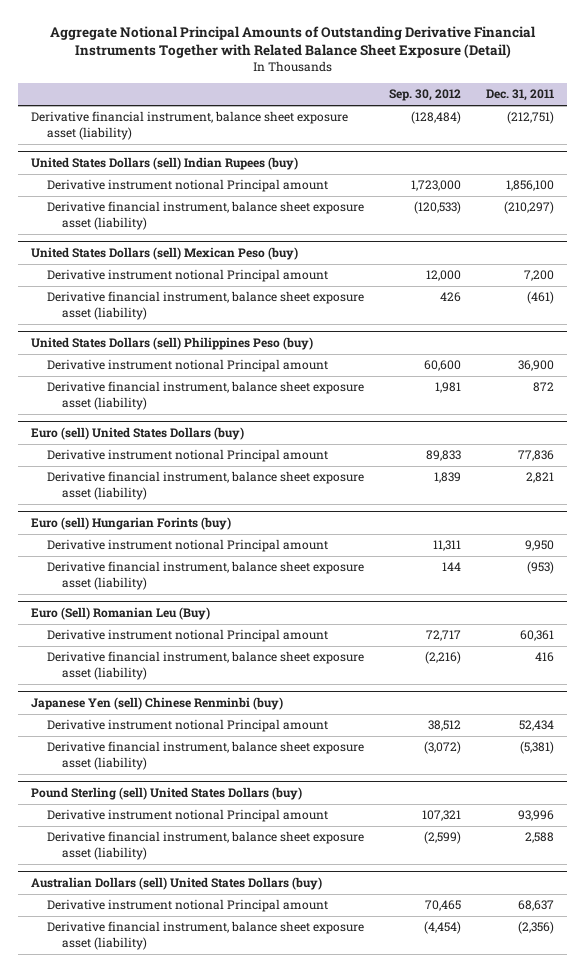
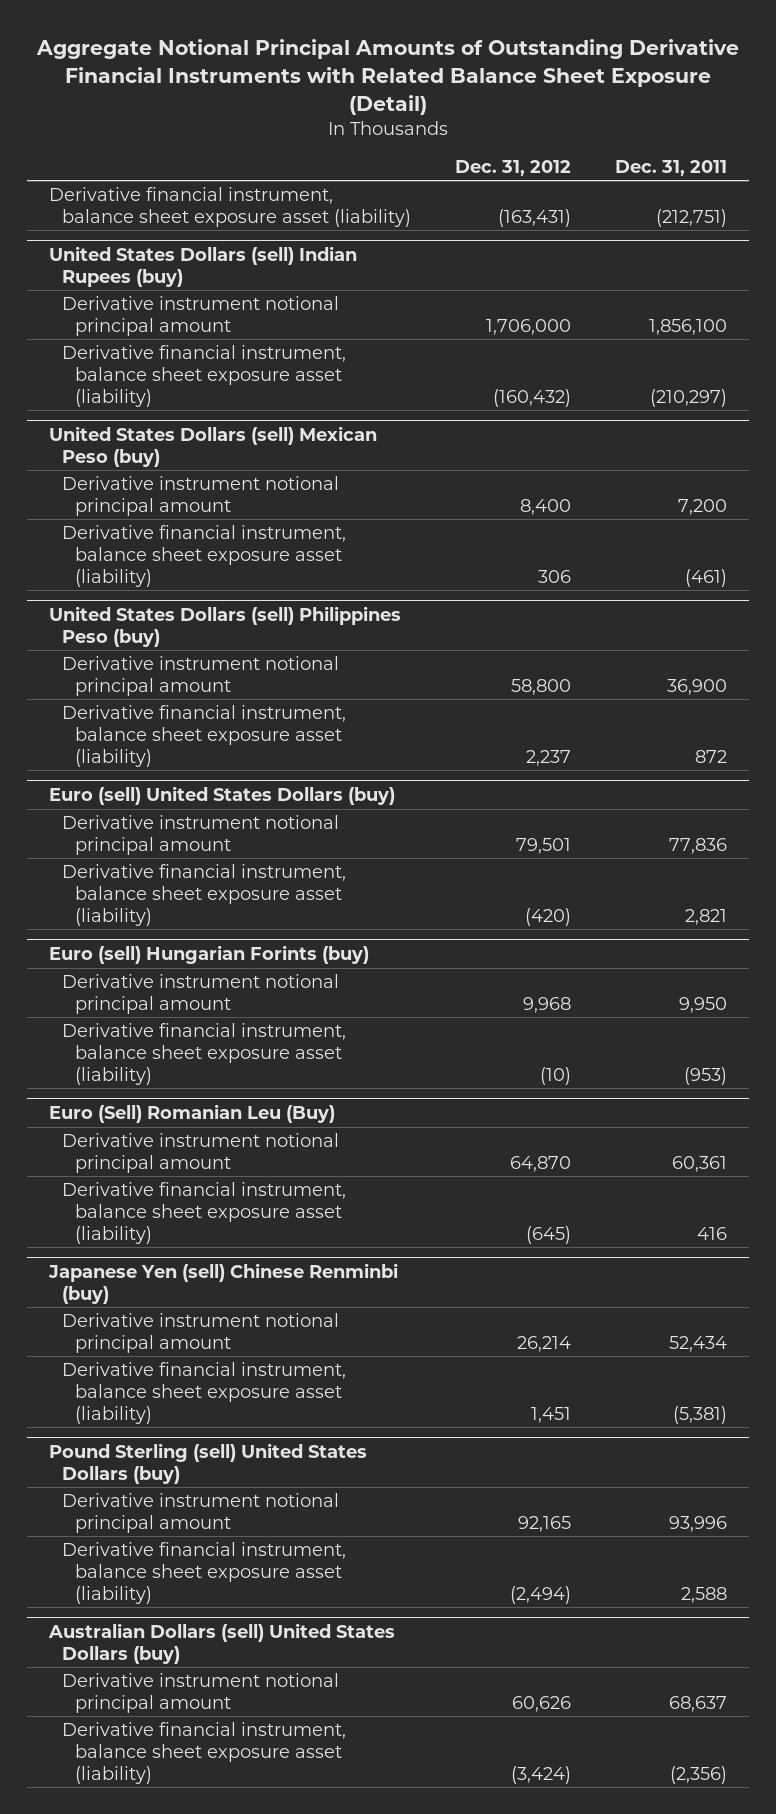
[49,25,536,59] Aggregate Notional Principal Amounts of Outstanding Derivative Financial Instruments Together with Related Balance Sheet Exposure (Detail) -> [36,39,740,115] Aggregate Notional Principal Amounts of Outstanding Derivative Financial Instruments with Related Balance Sheet Exposure (Detail)
[389,89,462,102] Sep. 30, 2012 -> none
none -> [454,159,571,176] Dec. 31, 2012
[46,179,328,193] Derivative instrument notional Principal amount -> [61,296,339,336] Derivative instrument notional principal amount
[46,269,328,283] Derivative instrument notional Principal amount -> [61,476,339,516] Derivative instrument notional principal amount
[46,359,328,373] Derivative instrument notional Principal amount -> [61,656,339,696] Derivative instrument notional principal amount
[46,449,328,463] Derivative instrument notional Principal amount -> [61,815,339,855] Derivative instrument notional principal amount
[46,539,328,553] Derivative instrument notional Principal amount -> [61,974,339,1014] Derivative instrument notional principal amount
[46,629,328,643] Derivative instrument notional Principal amount -> [61,1133,339,1173] Derivative instrument notional principal amount
[46,719,328,733] Derivative instrument notional Principal amount -> [61,1313,339,1353] Derivative instrument notional principal amount
[46,809,328,823] Derivative instrument notional Principal amount -> [61,1493,339,1533] Derivative instrument notional principal amount
[46,899,328,913] Derivative instrument notional Principal amount -> [61,1673,339,1713] Derivative instrument notional principal amount

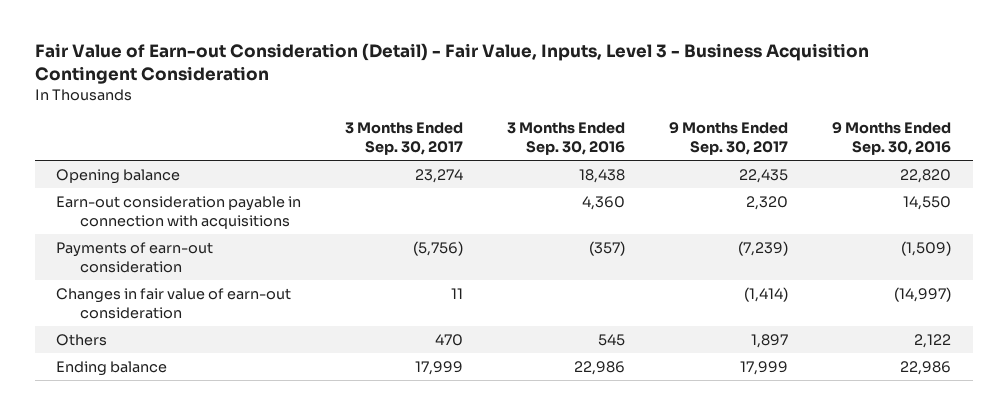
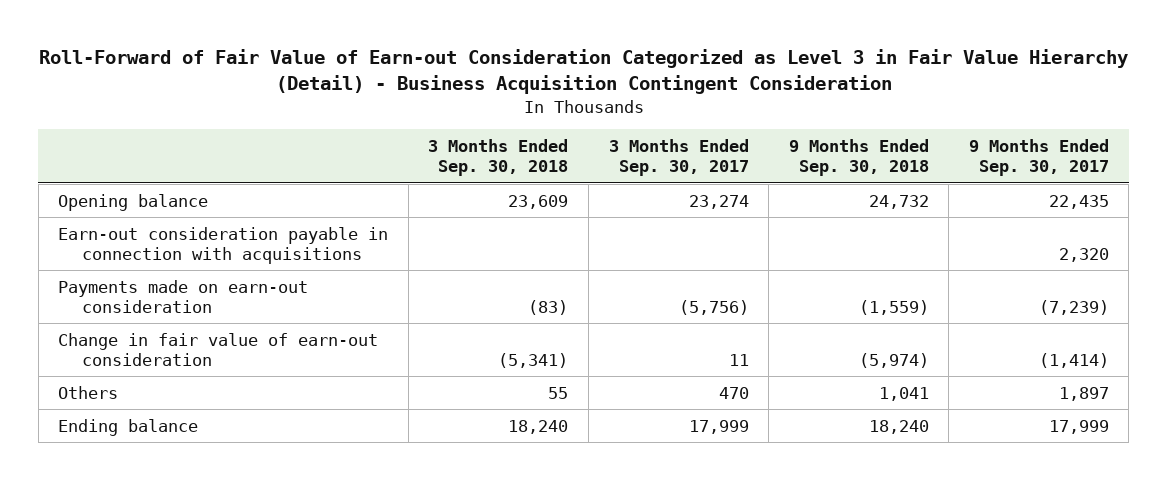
[34,43,869,84] Fair Value of Earn-out Consideration (Detail) - Fair Value, Inputs, Level 3 - Business Acquisition Contingent Consideration -> [38,49,1128,95] Roll-Forward of Fair Value of Earn-out Consideration Categorized as Level 3 in Fair Value Hierarchy (Detail) - Business Acquisition Contingent Consideration
[507,122,626,155] 3 Months Ended Sep. 30, 2016 -> none
[831,122,951,155] 9 Months Ended Sep. 30, 2016 -> none
none -> [428,138,569,177] 3 Months Ended Sep. 30, 2018
none -> [788,138,929,177] 9 Months Ended Sep. 30, 2018
[56,241,214,273] Payments of earn-out consideration -> [58,279,309,314] Payments made on earn-out consideration
[56,287,292,319] Changes in fair value of earn-out consideration -> [58,332,379,367] Change in fair value of earn-out consideration

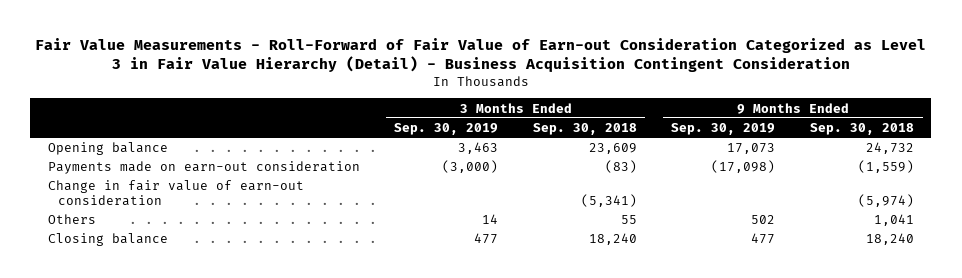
[38,49,1128,95] Roll-Forward of Fair Value of Earn-out Consideration Categorized as Level 3 in Fair Value Hierarchy (Detail) - Business Acquisition Contingent Consideration -> [34,37,926,73] Fair Value Measurements - Roll-Forward of Fair Value of Earn-out Consideration Categorized as Level 3 in Fair Value Hierarchy (Detail) - Business Acquisition Contingent Consideration
[608,138,749,177] 3 Months Ended Sep. 30, 2017 -> none
[968,138,1109,177] 9 Months Ended Sep. 30, 2017 -> none
none -> [394,122,499,135] Sep. 30, 2019
none -> [671,122,776,135] Sep. 30, 2019
[58,226,389,265] Earn-out consideration payable in connection with acquisitions -> none
[58,418,199,436] Ending balance -> [47,233,168,247] Closing balance

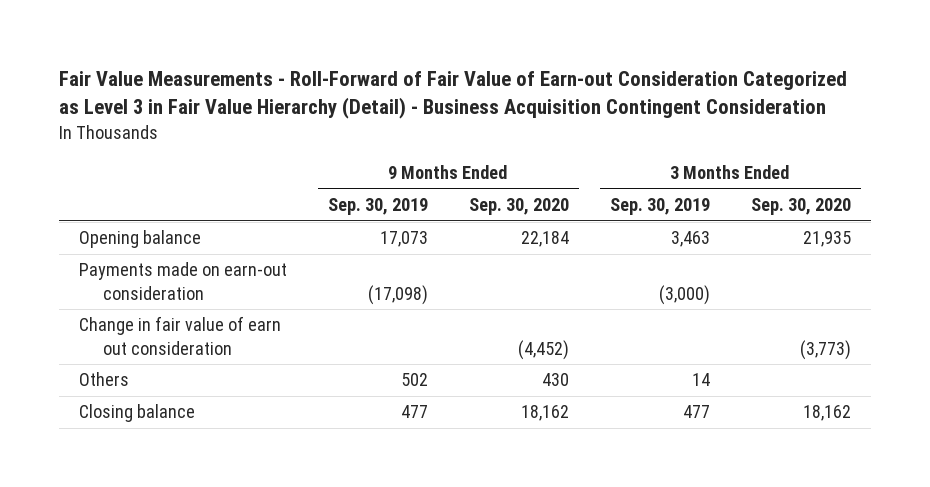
[532,122,637,135] Sep. 30, 2018 -> none
[810,122,915,135] Sep. 30, 2018 -> none
none -> [468,198,569,216] Sep. 30, 2020
none -> [750,198,851,216] Sep. 30, 2020
[47,180,304,206] Change in fair value of earn-out consideration -> [79,316,282,355] Change in fair value of earn out consideration

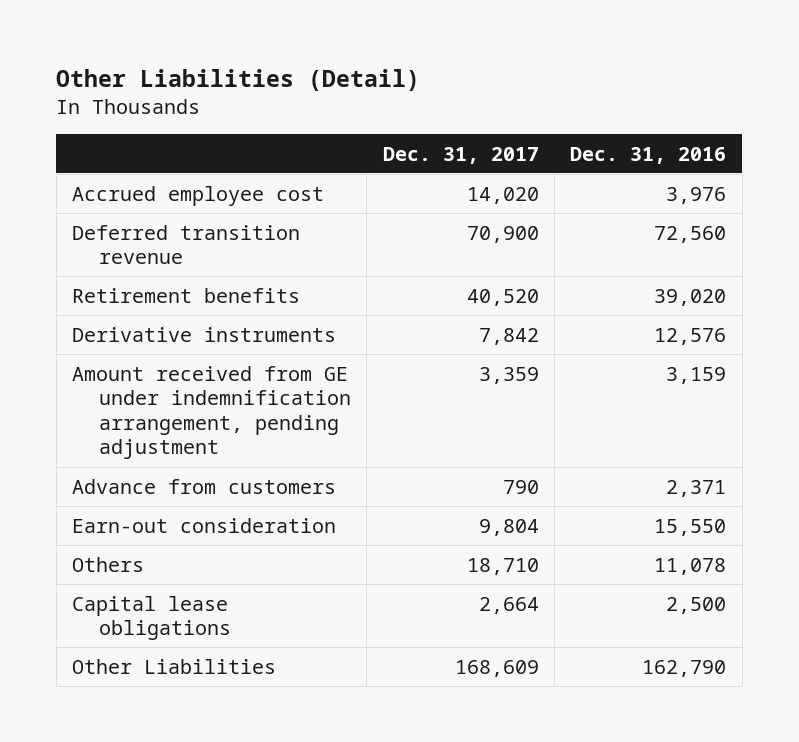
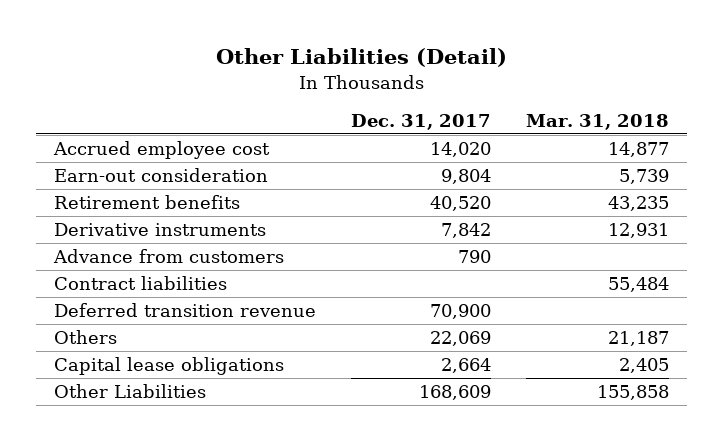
[570,146,727,164] Dec. 31, 2016 -> none
none -> [526,113,670,130] Mar. 31, 2018
[72,517,337,533] Earn-out consideration -> [53,168,268,183] Earn-out consideration
[72,365,352,460] Amount received from GE under indemnification arrangement, pending adjustment -> none
none -> [53,276,227,291] Contract liabilities
[72,224,301,265] Deferred transition revenue -> [53,303,316,318] Deferred transition revenue
[466,557,539,575] 18,710 -> [430,331,492,347] 22,069

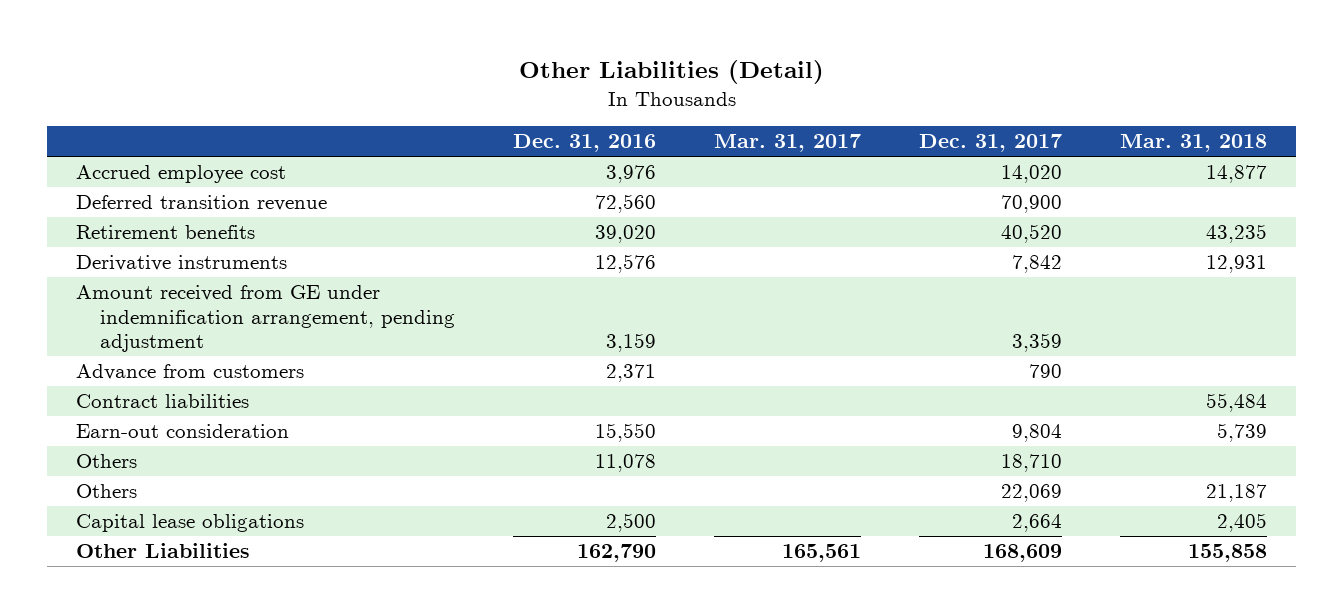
none -> [512,134,656,153] Dec. 31, 2016
none -> [714,134,862,153] Mar. 31, 2017
[53,303,316,318] Deferred transition revenue -> [75,194,327,211] Deferred transition revenue
none -> [75,284,455,353] Amount received from GE under indemnification arrangement, pending adjustment
[53,168,268,183] Earn-out consideration -> [75,423,289,438] Earn-out consideration
none -> [75,453,137,468] Others

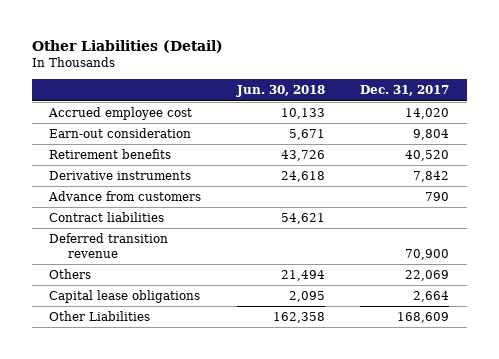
[512,134,656,153] Dec. 31, 2016 -> none
[714,134,862,153] Mar. 31, 2017 -> none
[1120,134,1268,153] Mar. 31, 2018 -> none
none -> [235,85,325,98] Jun. 30, 2018
[75,423,289,438] Earn-out consideration -> [49,128,192,139] Earn-out consideration
[75,284,455,353] Amount received from GE under indemnification arrangement, pending adjustment -> none
[75,453,137,468] Others -> none
[75,194,327,211] Deferred transition revenue -> [49,233,169,259] Deferred transition revenue

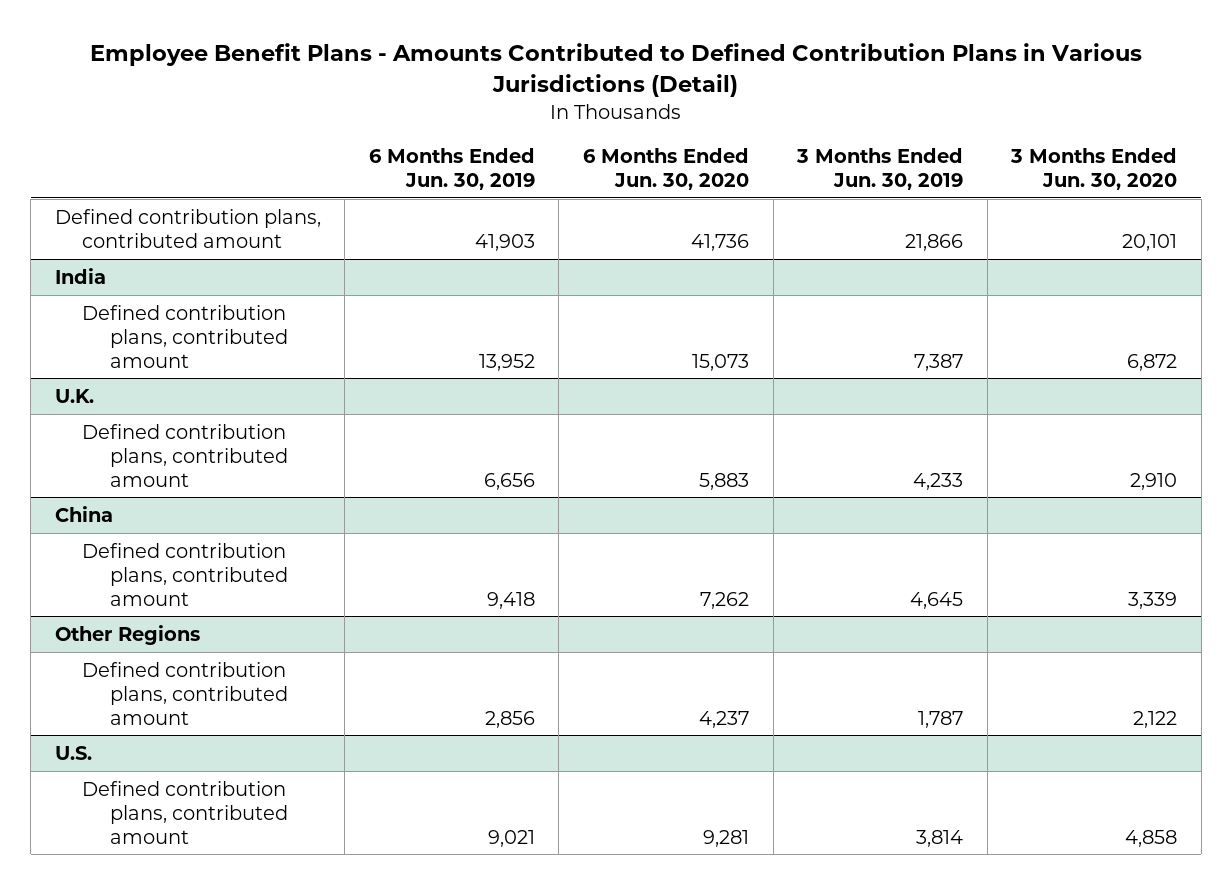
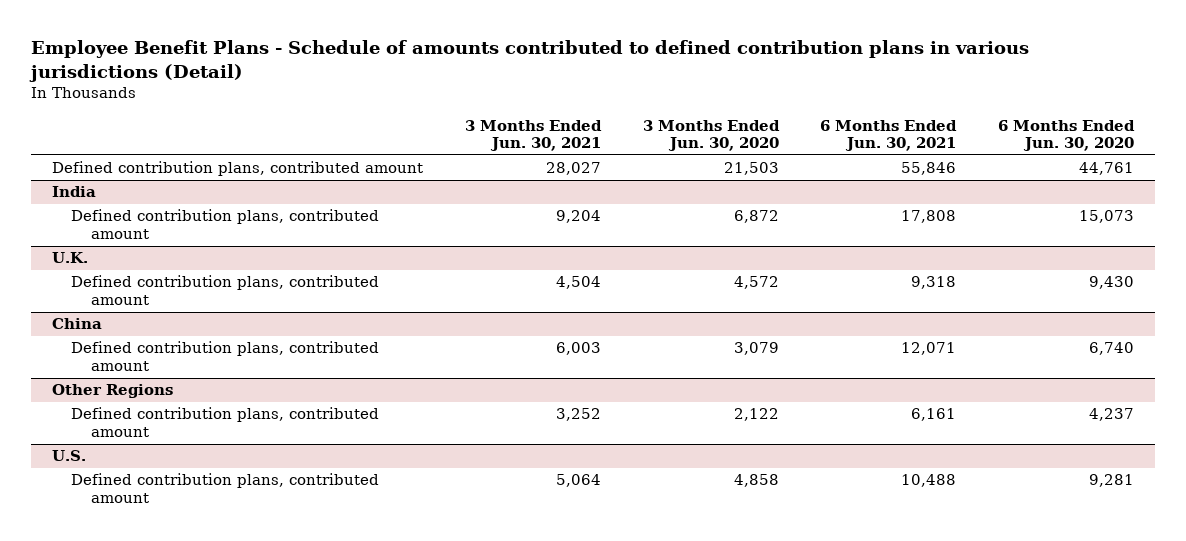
[89,43,1142,97] Employee Benefit Plans - Amounts Contributed to Defined Contribution Plans in Various Jurisdictions (Detail) -> [28,40,1029,82] Employee Benefit Plans - Schedule of amounts contributed to defined contribution plans in various jurisdictions (Detail)
[368,147,535,190] 6 Months Ended Jun. 30, 2019 -> none
[796,147,964,190] 3 Months Ended Jun. 30, 2019 -> none
none -> [464,119,602,152] 3 Months Ended Jun. 30, 2021
none -> [820,119,958,152] 6 Months Ended Jun. 30, 2021
[690,233,749,251] 41,736 -> [1079,162,1135,176] 44,761
[1122,233,1178,251] 20,101 -> [723,162,779,176] 21,503
[698,472,749,490] 5,883 -> [1089,276,1135,290] 9,430
[1130,472,1178,490] 2,910 -> [733,276,779,290] 4,572
[699,591,749,609] 7,262 -> [1089,342,1135,356] 6,740
[1128,591,1178,609] 3,339 -> [733,342,779,356] 3,079

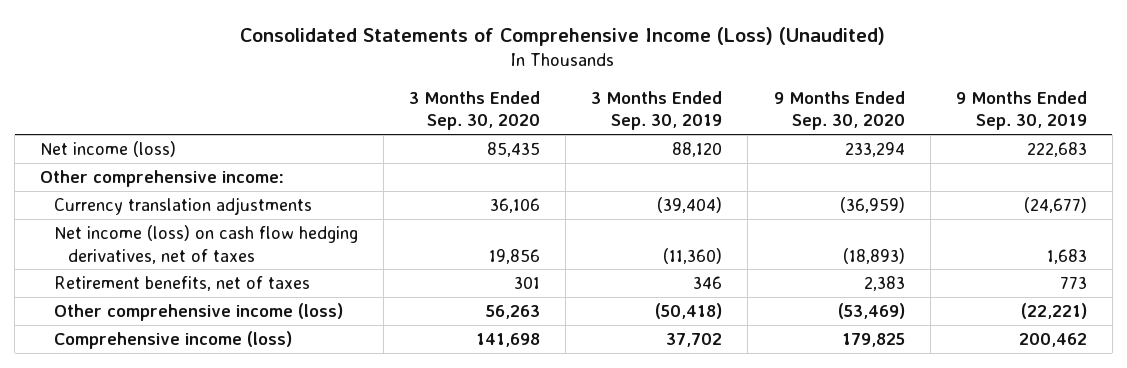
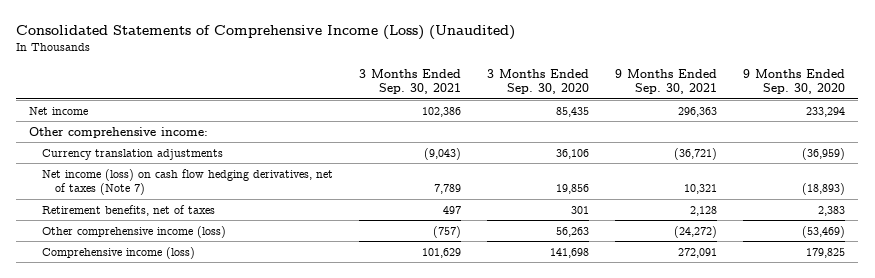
[591,90,723,131] 3 Months Ended Sep. 30, 2019 -> none
[955,90,1087,131] 9 Months Ended Sep. 30, 2019 -> none
none -> [359,68,462,95] 3 Months Ended Sep. 30, 2021
none -> [615,68,718,95] 9 Months Ended Sep. 30, 2021
[40,140,177,157] Net income (loss) -> [29,106,89,115] Net income
[53,224,358,264] Net income (loss) on cash flow hedging derivatives, net of taxes -> [42,168,334,196] Net income (loss) on cash flow hedging derivatives, net of taxes (Note 7)

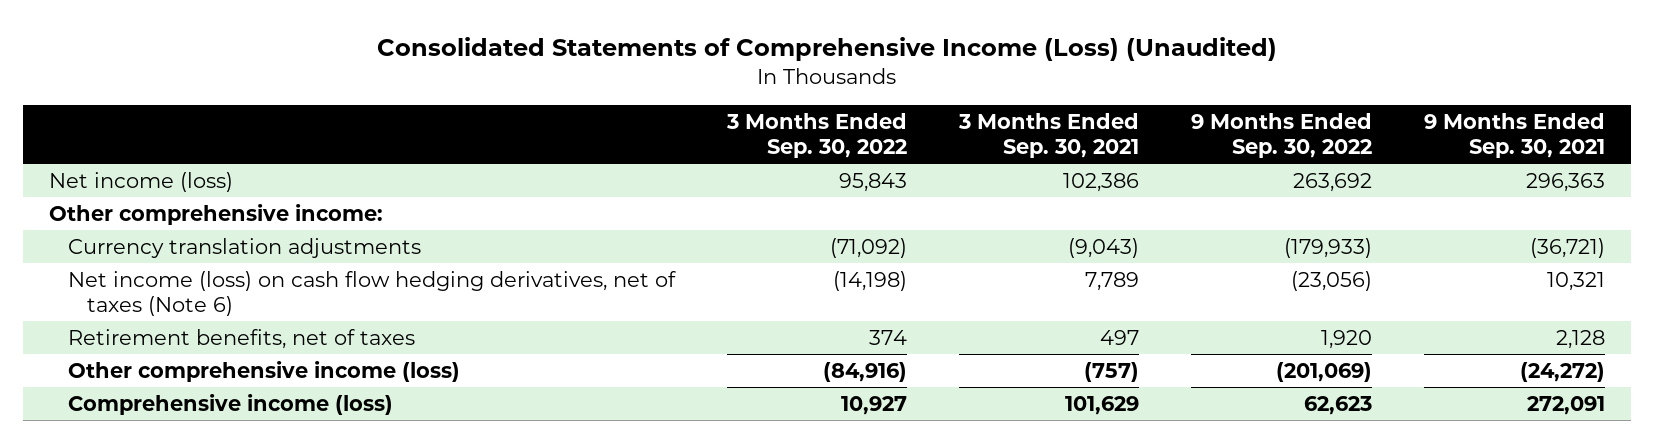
[487,68,590,95] 3 Months Ended Sep. 30, 2020 -> none
[743,68,846,95] 9 Months Ended Sep. 30, 2020 -> none
none -> [726,112,908,158] 3 Months Ended Sep. 30, 2022
none -> [1191,112,1373,158] 9 Months Ended Sep. 30, 2022
[29,106,89,115] Net income -> [49,171,234,192] Net income (loss)
[42,168,334,196] Net income (loss) on cash flow hedging derivatives, net of taxes (Note 7) -> [68,270,677,317] Net income (loss) on cash flow hedging derivatives, net of taxes (Note 6)

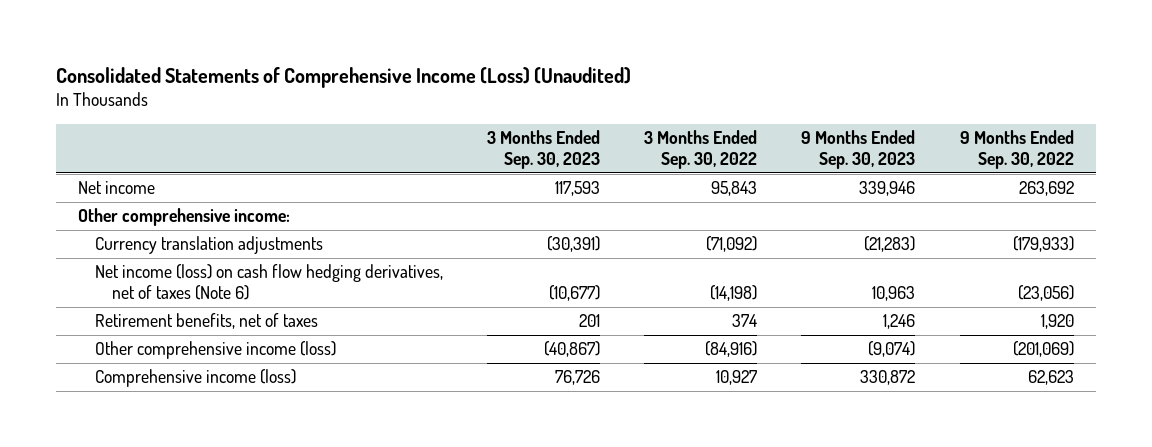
[958,112,1140,158] 3 Months Ended Sep. 30, 2021 -> none
[1423,112,1605,158] 9 Months Ended Sep. 30, 2021 -> none
none -> [487,130,601,170] 3 Months Ended Sep. 30, 2023
none -> [801,130,916,170] 9 Months Ended Sep. 30, 2023
[49,171,234,192] Net income (loss) -> [78,181,156,195] Net income

